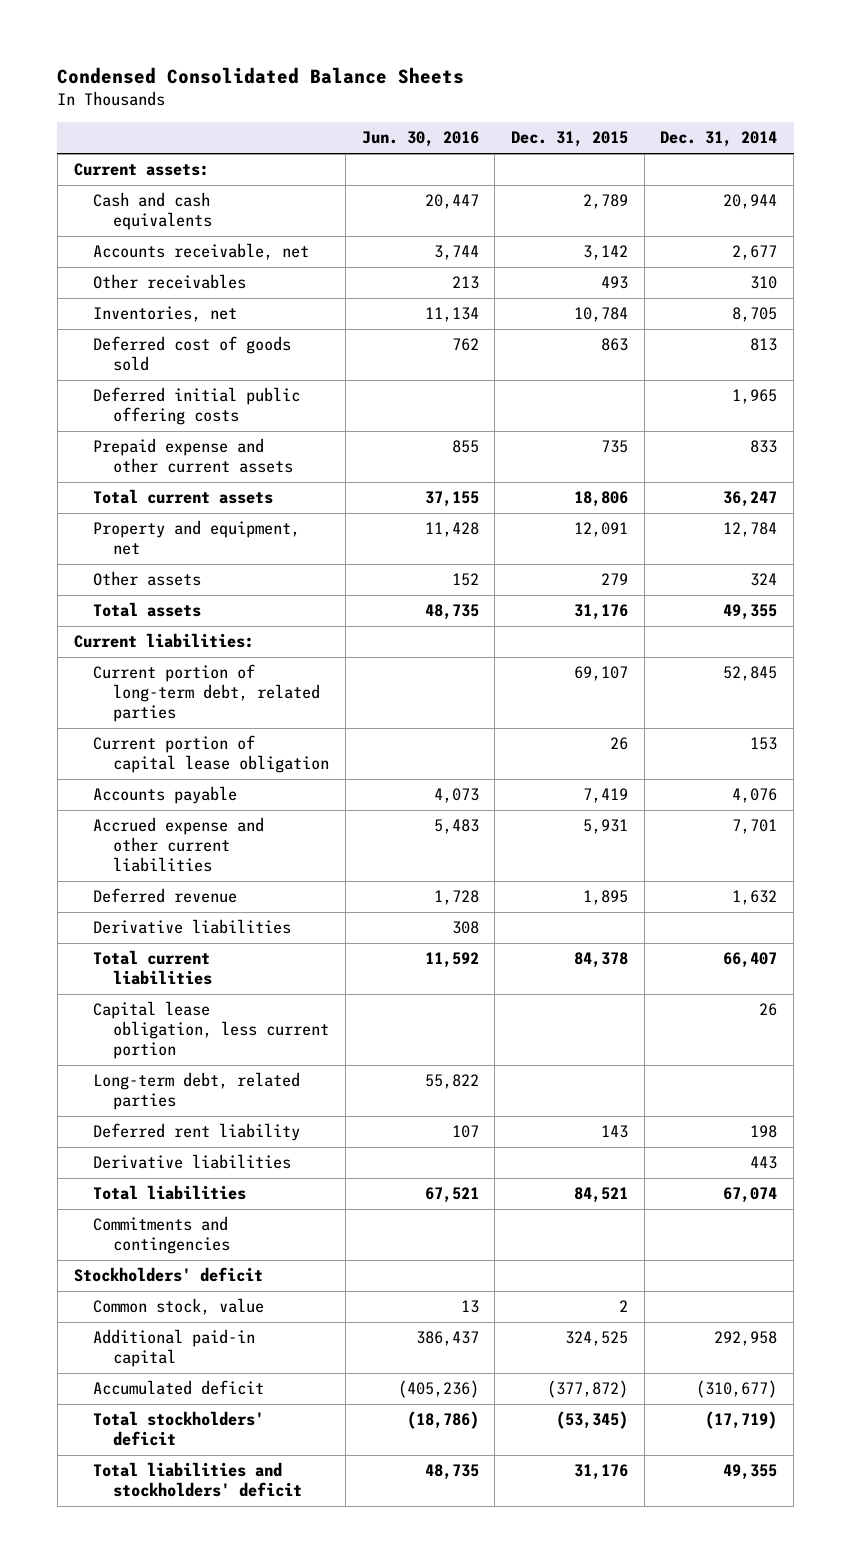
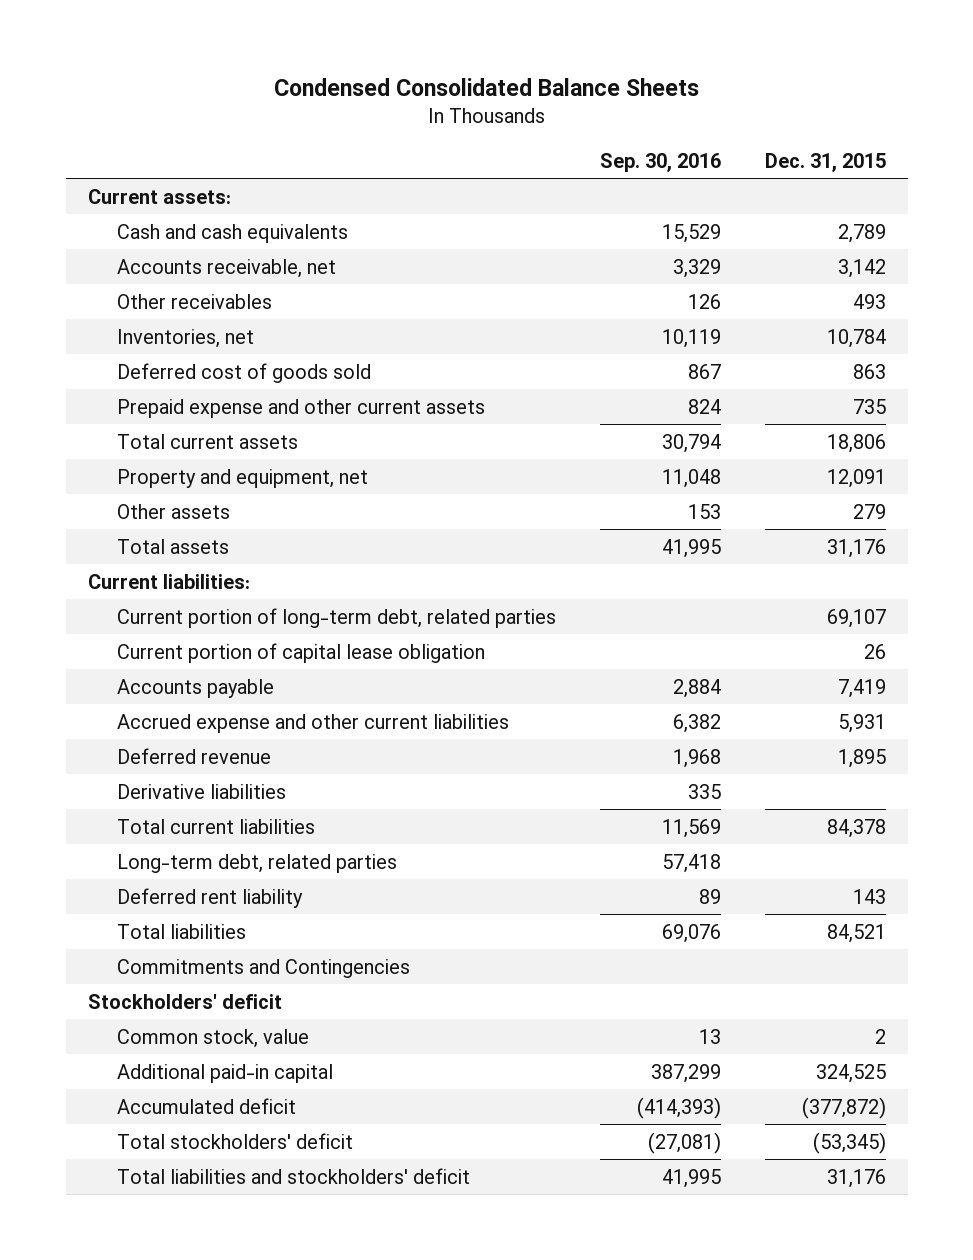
[361,131,479,148] Jun. 30, 2016 -> none
[660,131,778,148] Dec. 31, 2014 -> none
none -> [599,152,721,172] Sep. 30, 2016
[93,387,301,426] Deferred initial public offering costs -> none
[93,1001,330,1059] Capital lease obligation, less current portion -> none
[93,1154,292,1170] Derivative liabilities -> none
[93,1216,231,1255] Commitments and contingencies -> [116,958,410,978] Commitments and Contingencies

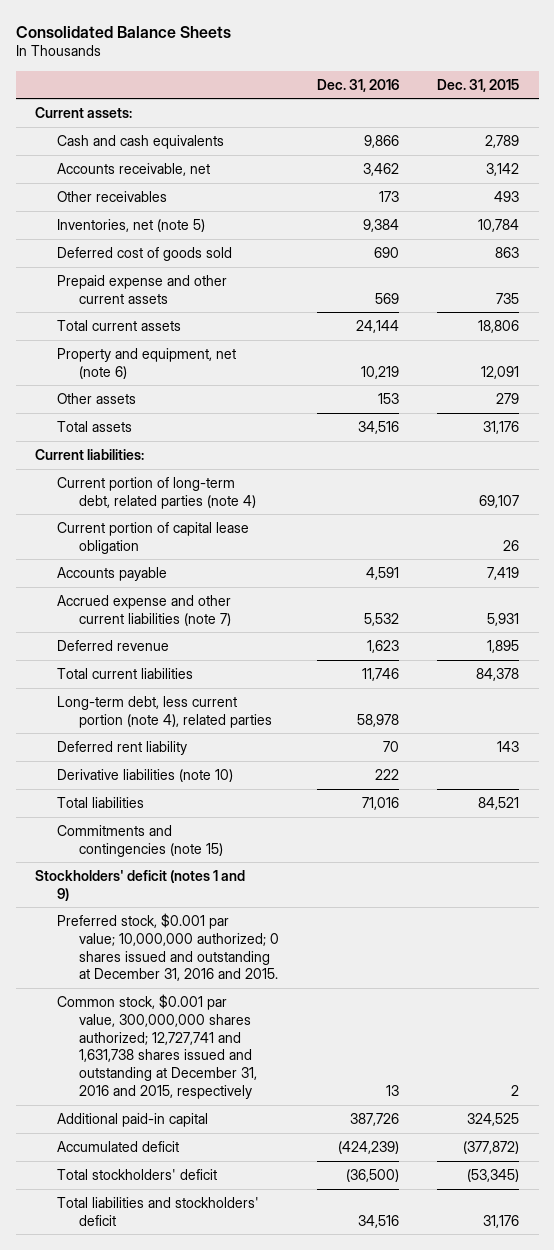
[273,78,699,97] Condensed Consolidated Balance Sheets -> [15,25,231,38] Consolidated Balance Sheets
[599,152,721,172] Sep. 30, 2016 -> none
none -> [316,78,399,92] Dec. 31, 2016
[116,328,254,348] Inventories, net -> [56,218,205,232] Inventories, net (note 5)
[116,468,368,488] Property and equipment, net -> [56,347,236,379] Property and equipment, net (note 6)
[116,607,556,628] Current portion of long-term debt, related parties -> [56,476,256,509] Current portion of long-term debt, related parties (note 4)
[116,713,509,733] Accrued expense and other current liabilities -> [56,594,231,626] Accrued expense and other current liabilities (note 7)
[116,783,286,799] Derivative liabilities -> none
[116,853,397,873] Long-term debt, related parties -> [56,695,272,728] Long-term debt, less current portion (note 4), related parties
none -> [56,768,233,782] Derivative liabilities (note 10)
[116,958,410,978] Commitments and Contingencies -> [56,824,223,857] Commitments and contingencies (note 15)
[87,993,282,1009] Stockholders' deficit -> [34,869,245,901] Stockholders' deficit (notes 1 and 9)
none -> [56,912,279,982] Preferred stock, $0.001 par value; 10,000,000 authorized; 0 shares issued and outstanding at December 31, 2016 and 2015.
[116,1028,309,1048] Common stock, value -> [56,993,257,1099] Common stock, $0.001 par value, 300,000,000 shares authorized; 12,727,741 and 1,631,738 shares issued and outstanding at December 31, 2016 and 2015, respectively

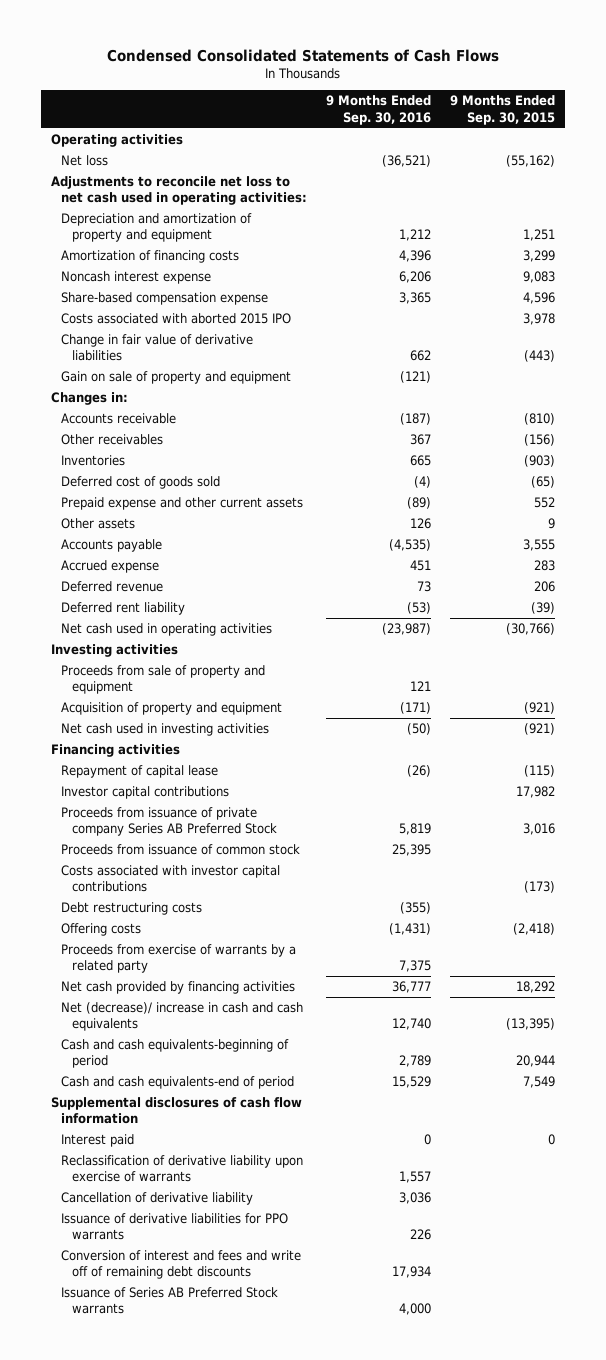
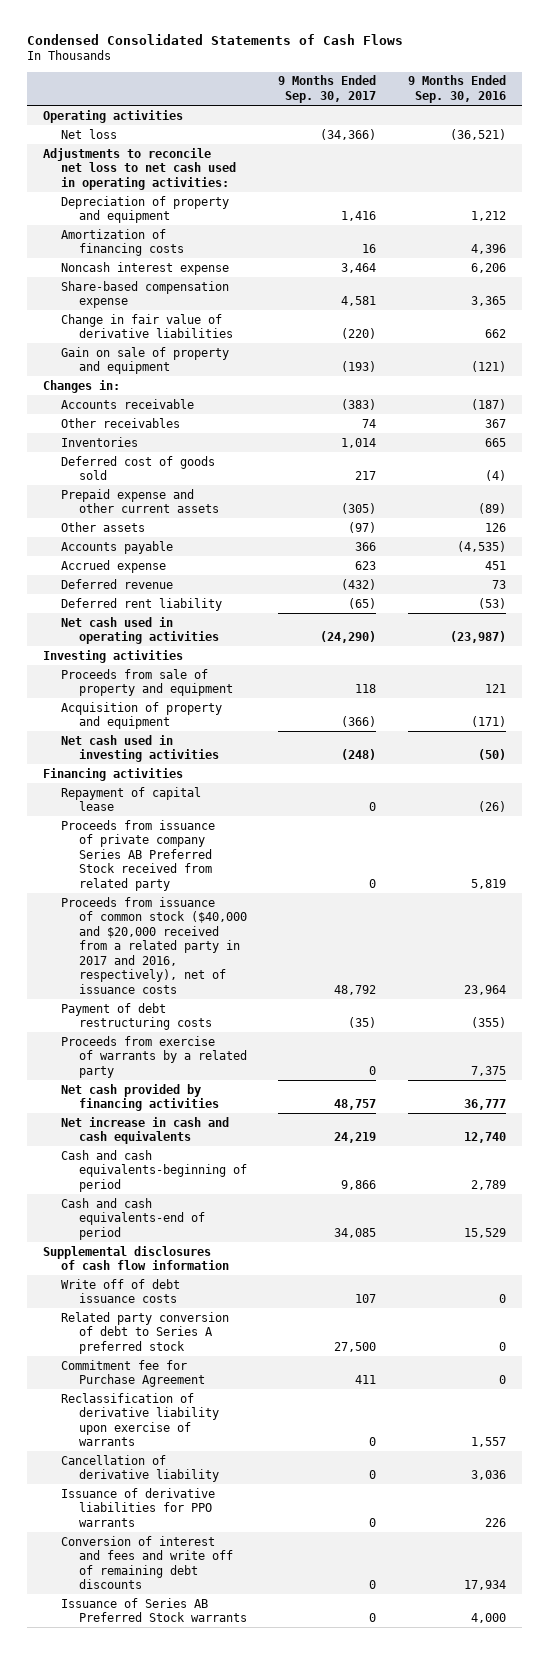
[450,95,556,125] 9 Months Ended Sep. 30, 2015 -> none
none -> [278,75,377,103] 9 Months Ended Sep. 30, 2017
[61,213,253,243] Depreciation and amortization of property and equipment -> [60,195,229,224] Depreciation of property and equipment
[61,313,292,325] Costs associated with aborted 2015 IPO -> none
[61,786,230,800] Investor capital contributions -> none
[61,865,281,893] Costs associated with investor capital contributions -> none
[61,923,142,937] Offering costs -> none
[61,807,277,837] Proceeds from issuance of private company Series AB Preferred Stock -> [60,819,215,891] Proceeds from issuance of private company Series AB Preferred Stock received from related party
[61,844,301,856] Proceeds from issuance of common stock -> [60,896,247,994] Proceeds from issuance of common stock ($40,000 and $20,000 received from a related party in 2017 and 2016, respectively), net of issuance costs
[392,844,432,857] 25,395 -> [464,984,507,995] 23,964
[61,902,203,916] Debt restructuring costs -> [60,1002,212,1031] Payment of debt restructuring costs
[61,1002,304,1032] Net (decrease)/ increase in cash and cash equivalents -> [60,1116,229,1145] Net increase in cash and cash equivalents
[61,1134,135,1148] Interest paid -> none
none -> [60,1278,180,1304] Write off of debt issuance costs
none -> [60,1311,229,1354] Related party conversion of debt to Series A preferred stock
none -> [60,1359,205,1388] Commitment fee for Purchase Agreement

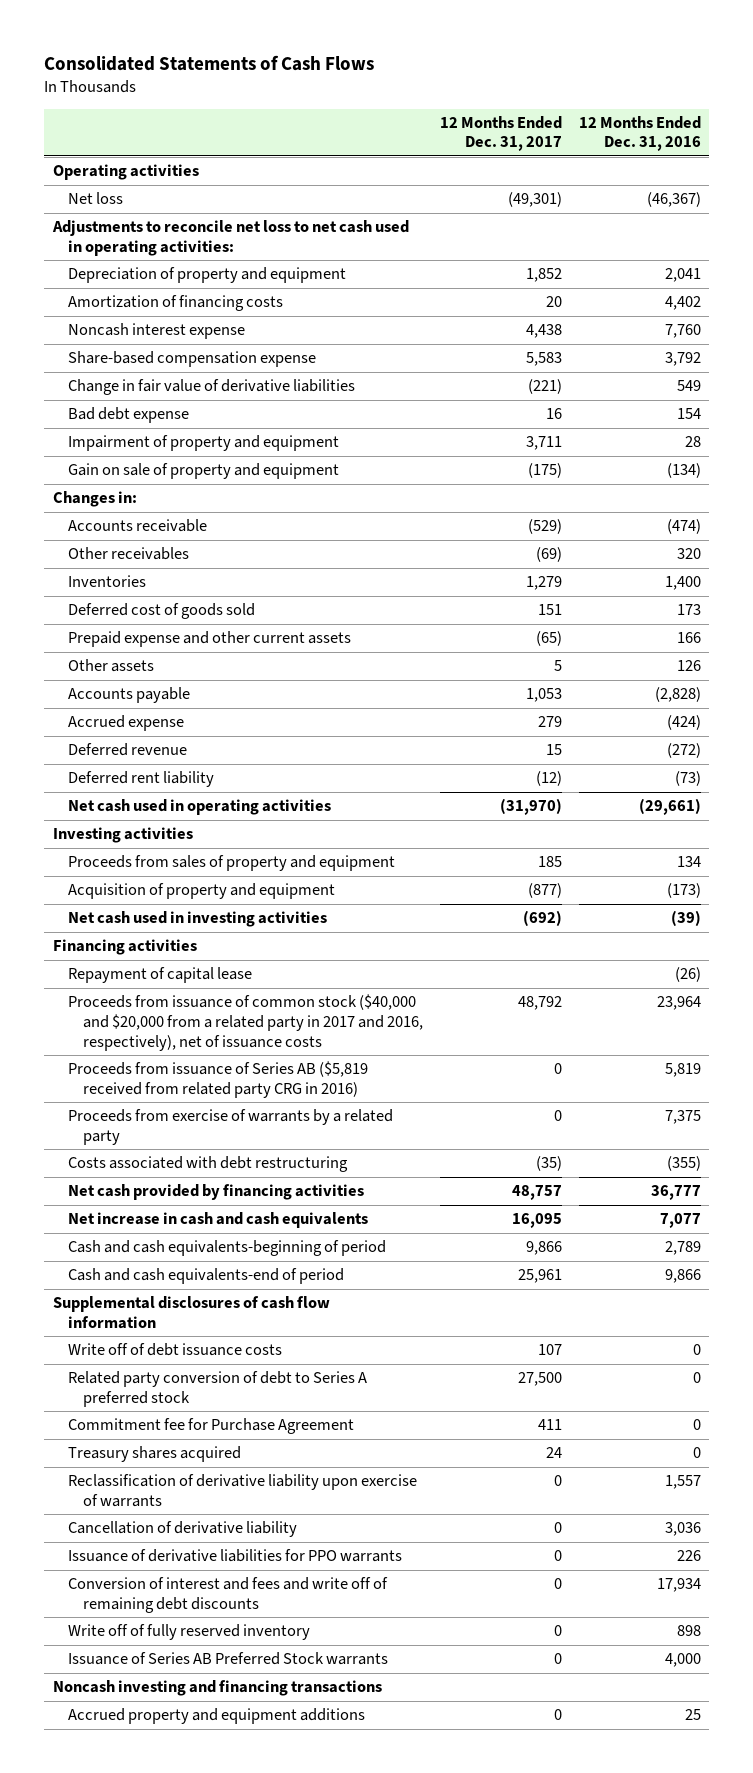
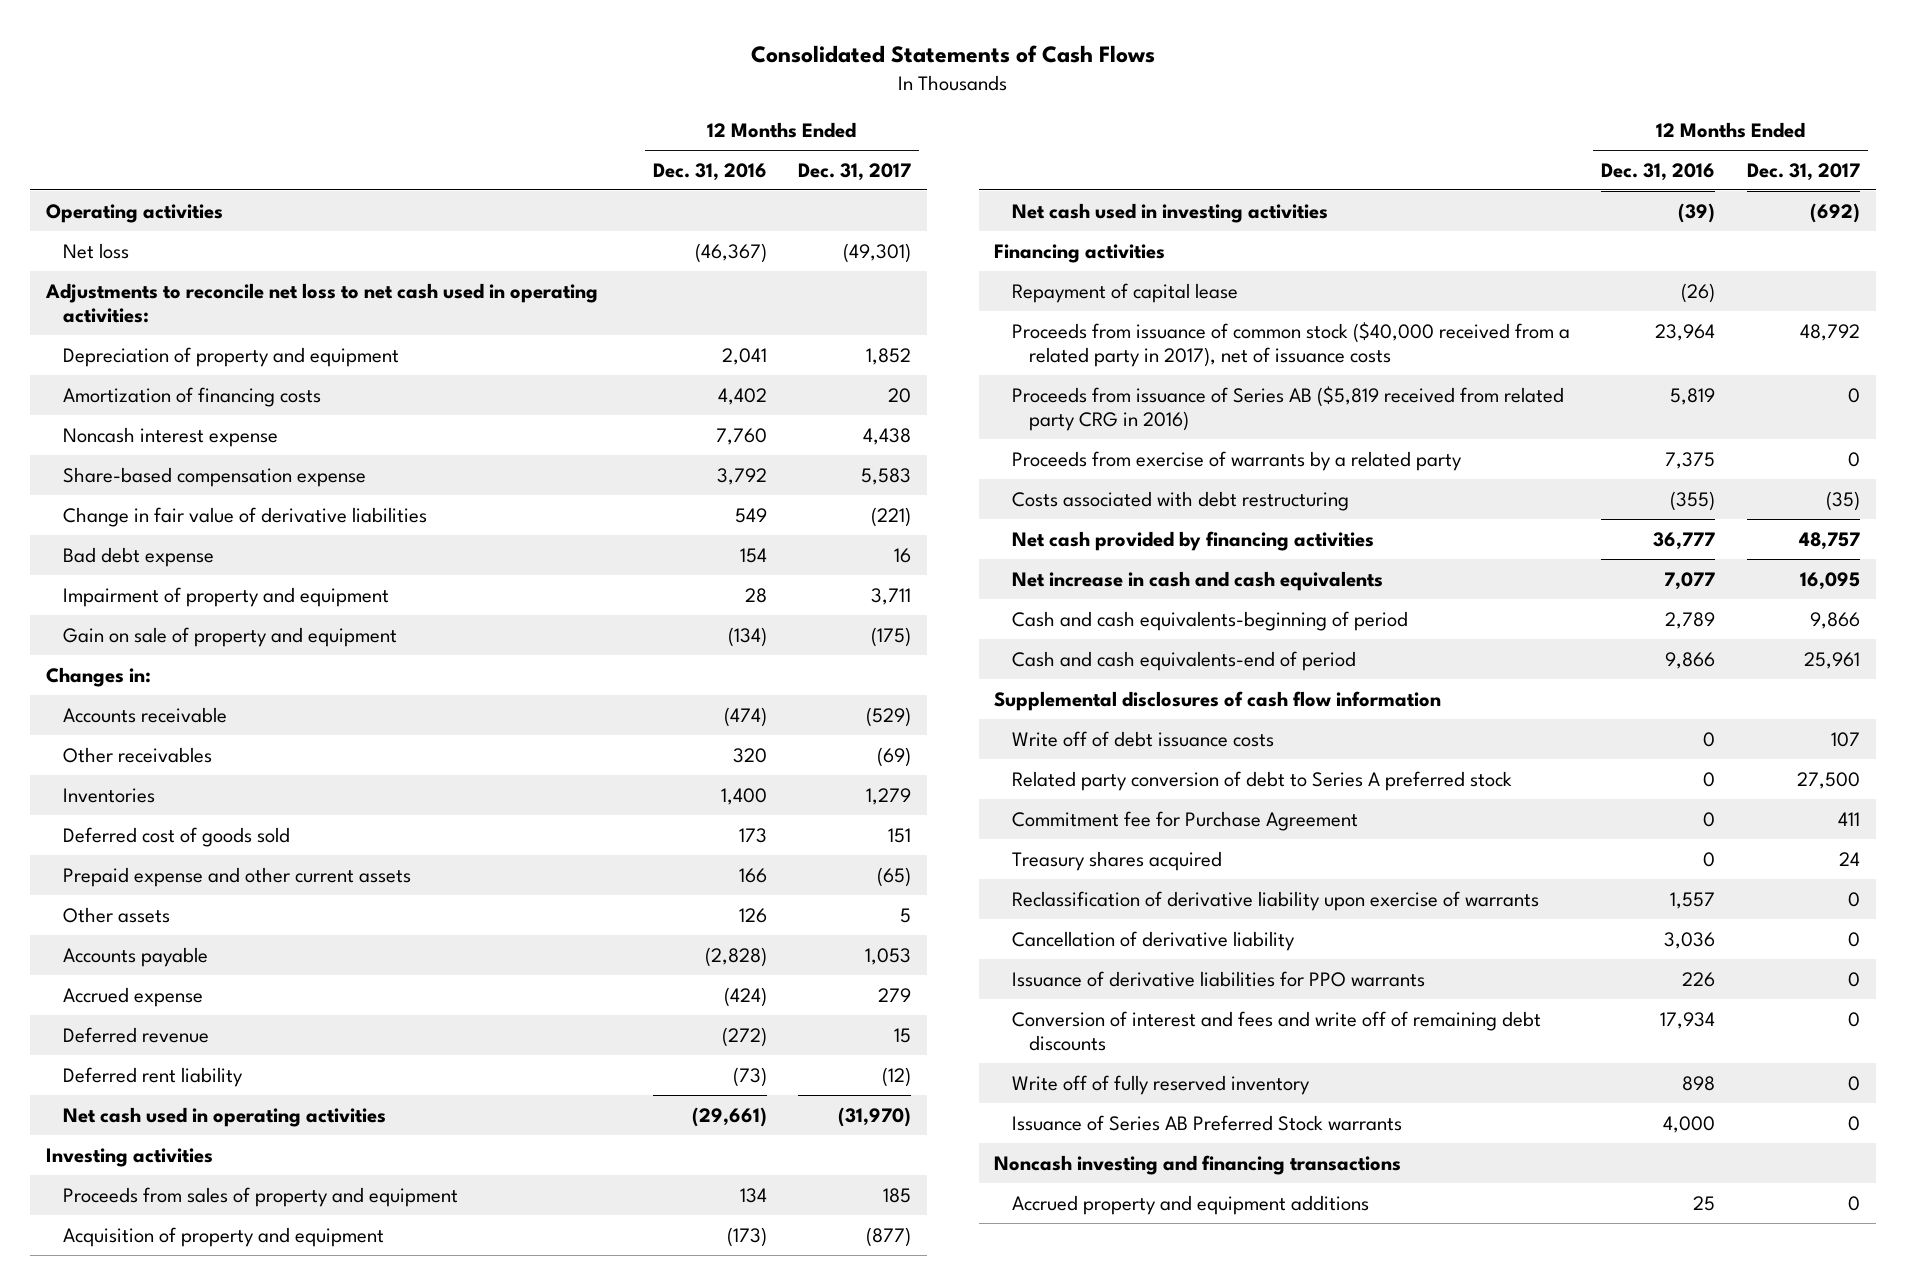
[67,994,424,1051] Proceeds from issuance of common stock ($40,000 and $20,000 from a related party in 2017 and 2016, respectively), net of issuance costs -> [1011,321,1570,367] Proceeds from issuance of common stock ($40,000 received from a related party in 2017), net of issuance costs

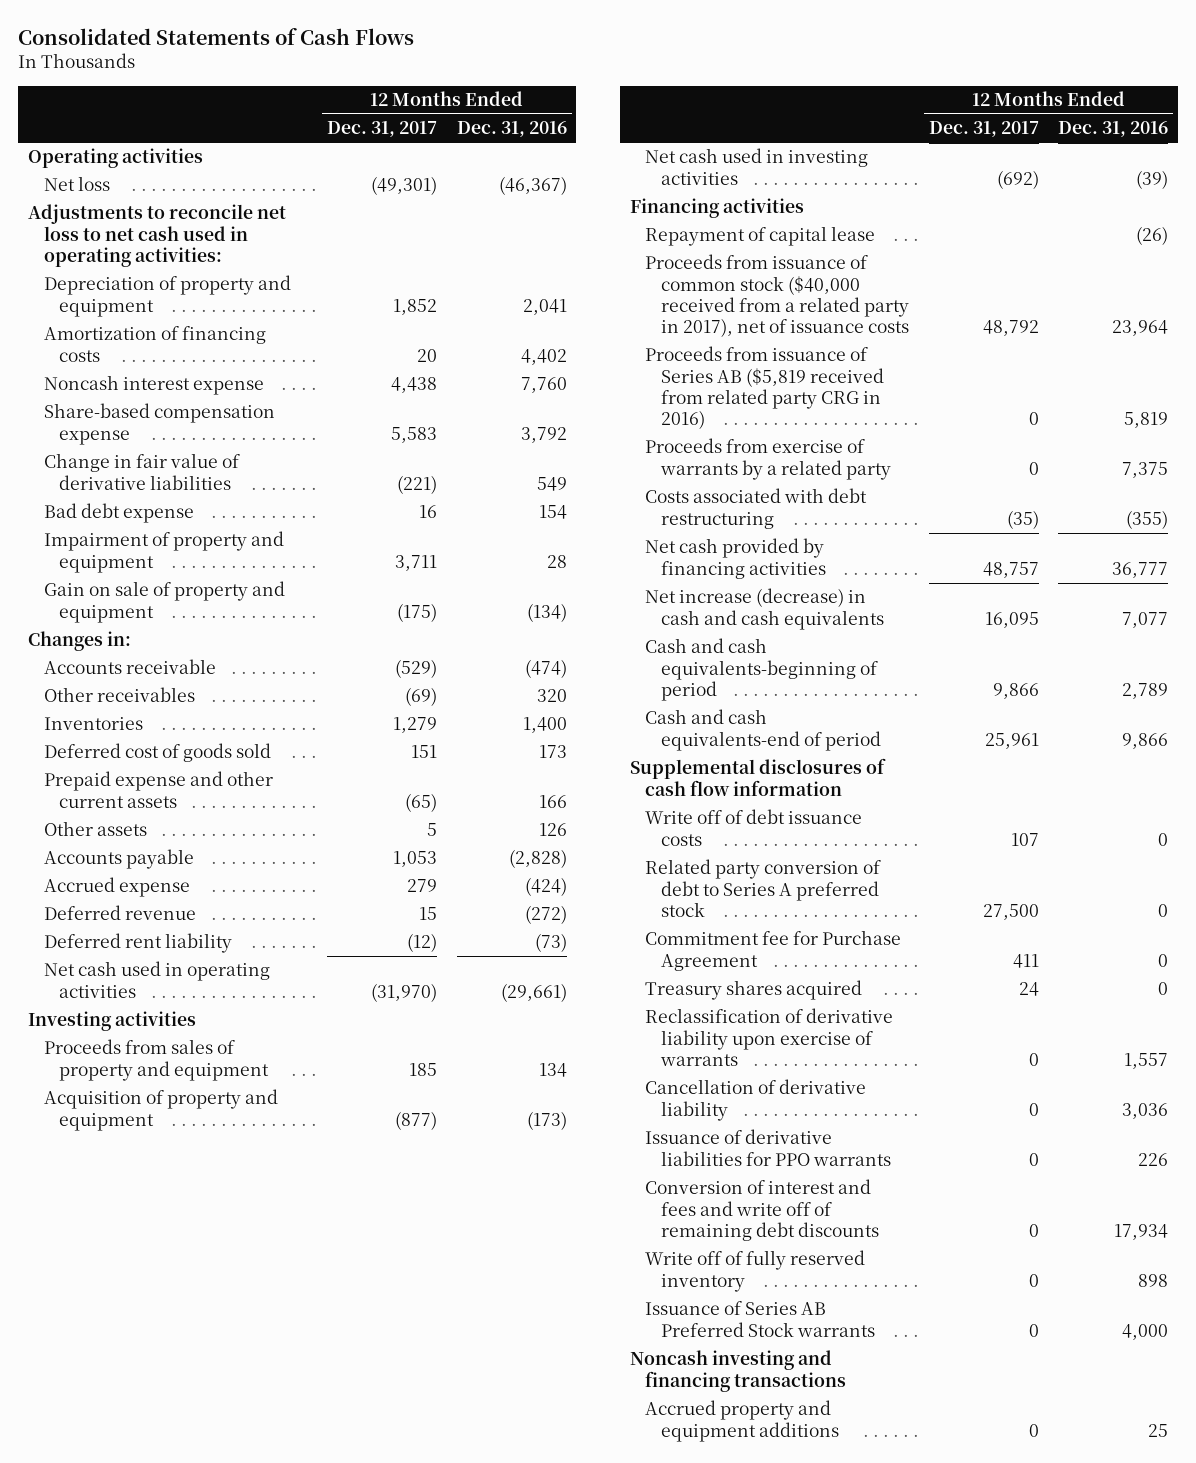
[1011,570,1383,591] Net increase in cash and cash equivalents -> [645,588,885,630] Net increase (decrease) in cash and cash equivalents

